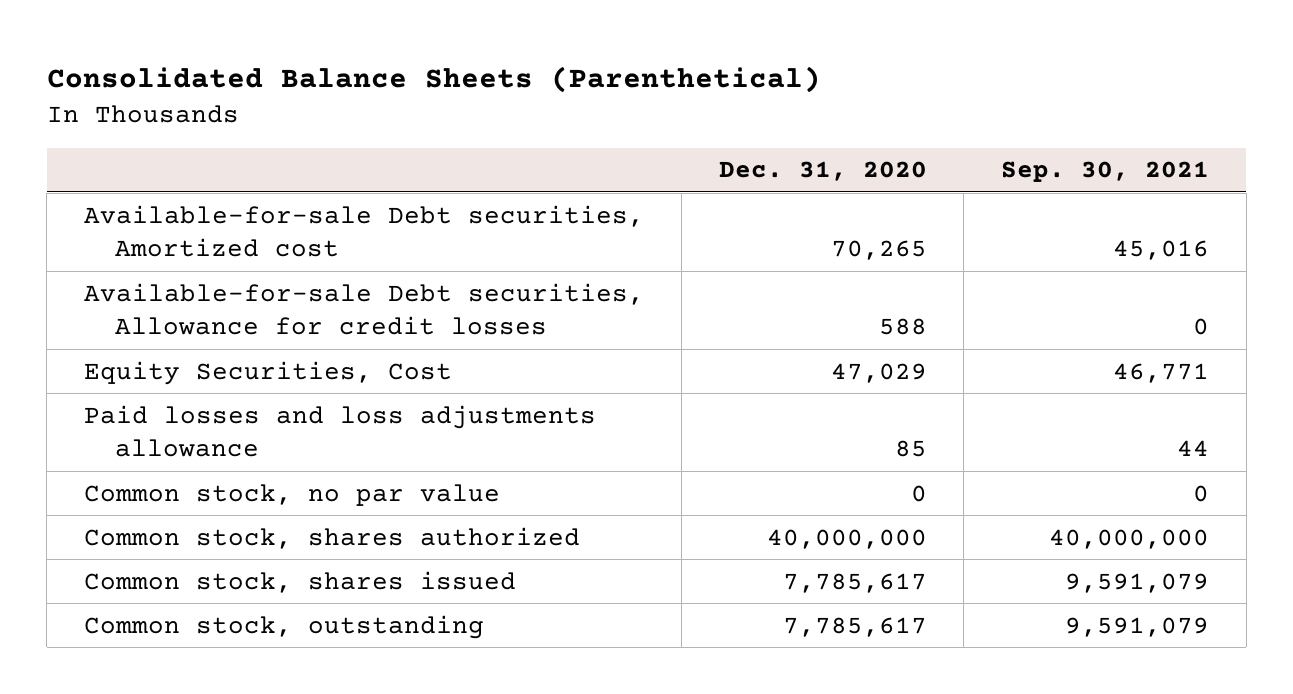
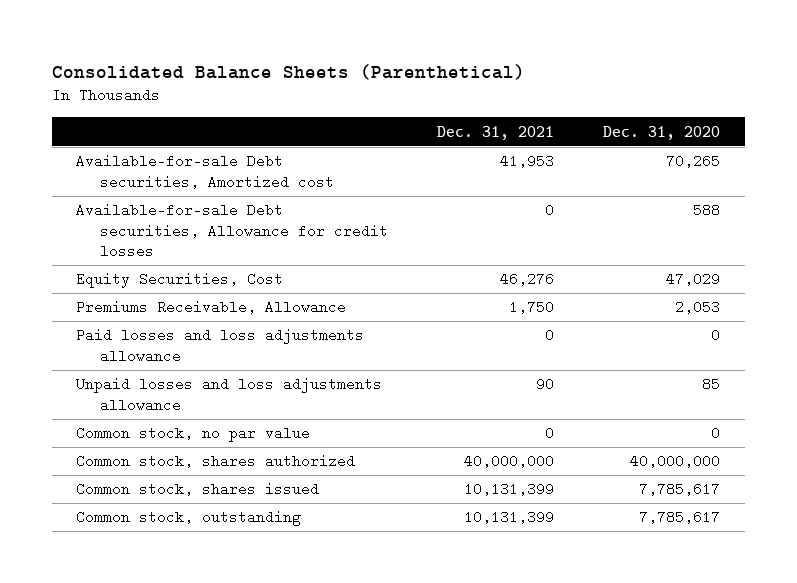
[1001,161,1210,183] Sep. 30, 2021 -> none
none -> [437,125,555,140] Dec. 31, 2021
none -> [76,300,347,315] Premiums Receivable, Allowance
[894,440,927,458] 85 -> [711,328,721,343] 0
none -> [76,377,383,412] Unpaid losses and loss adjustments allowance

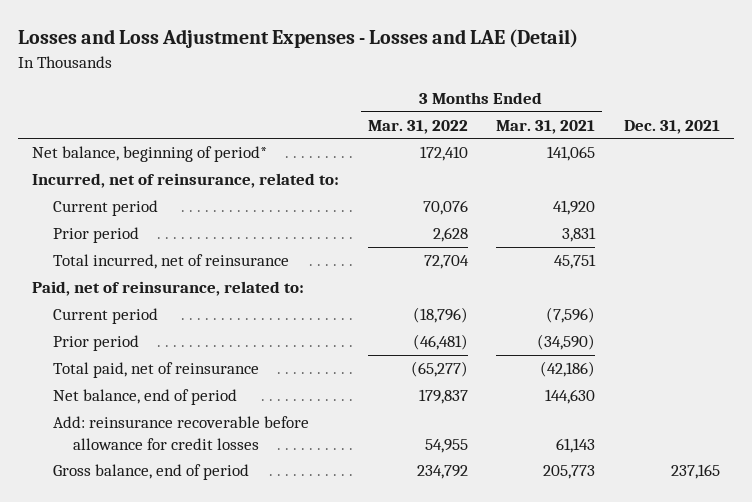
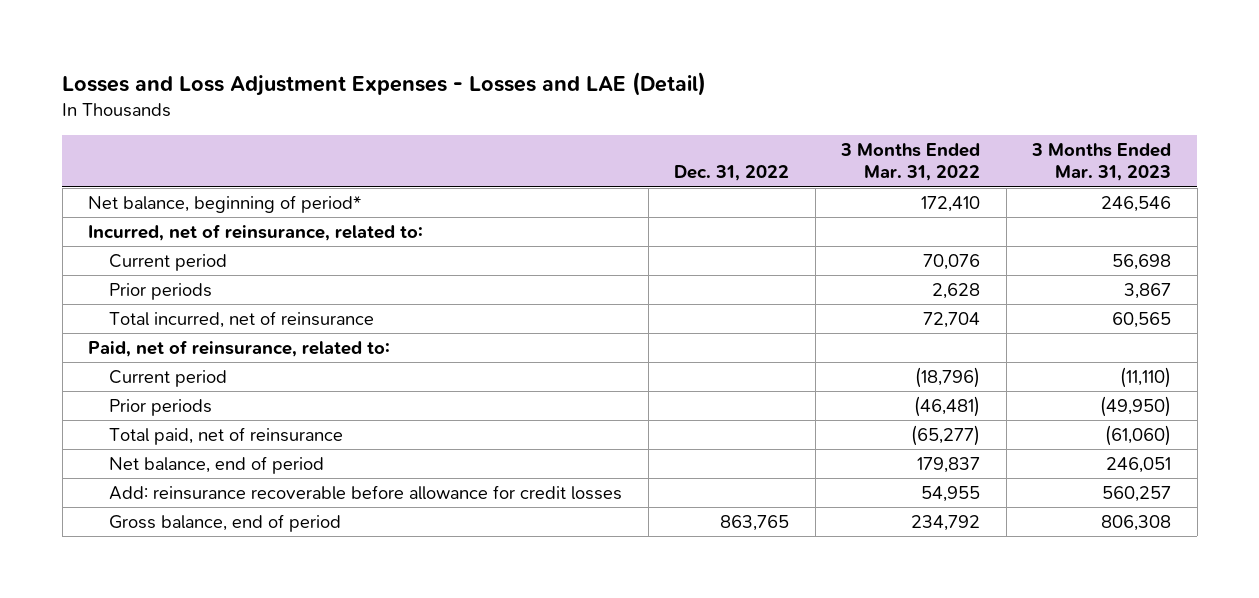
[496,119,596,134] Mar. 31, 2021 -> none
[623,119,720,134] Dec. 31, 2021 -> none
none -> [674,165,790,182] Dec. 31, 2022
none -> [1031,143,1172,182] 3 Months Ended Mar. 31, 2023
[52,227,139,244] Prior period -> [109,282,213,300] Prior periods
[52,335,139,352] Prior period -> [109,398,213,416] Prior periods

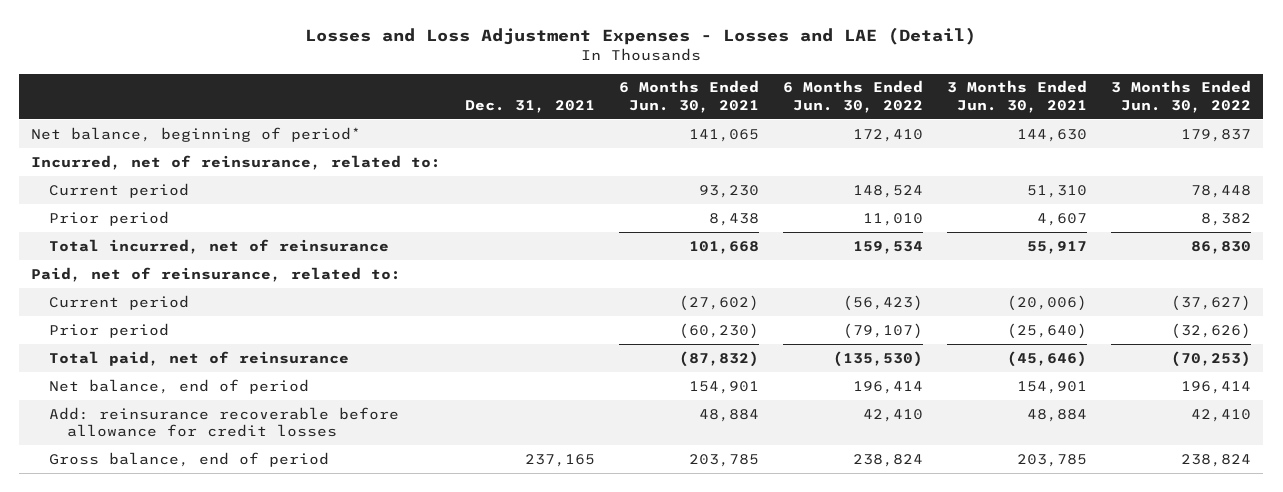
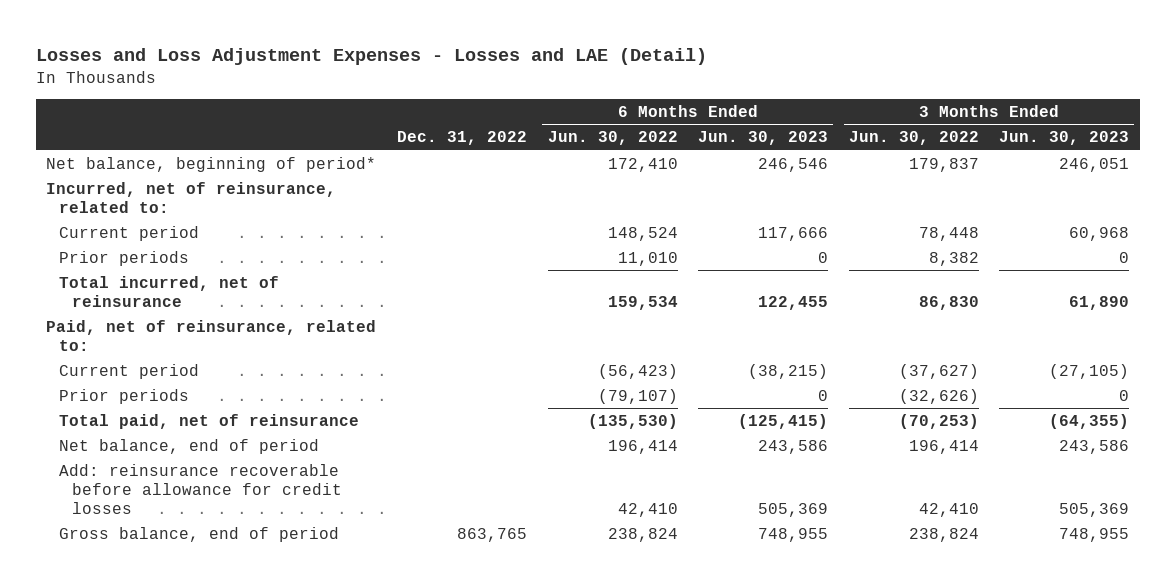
[465,99,596,113] Dec. 31, 2021 -> none
[619,80,760,113] 6 Months Ended Jun. 30, 2021 -> none
[947,80,1088,113] 3 Months Ended Jun. 30, 2021 -> none
none -> [397,131,528,146] Dec. 31, 2022
none -> [698,131,829,146] Jun. 30, 2023
none -> [999,131,1130,146] Jun. 30, 2023
[49,210,170,226] Prior period -> [59,251,190,267] Prior periods
[49,322,170,338] Prior period -> [59,389,190,405] Prior periods

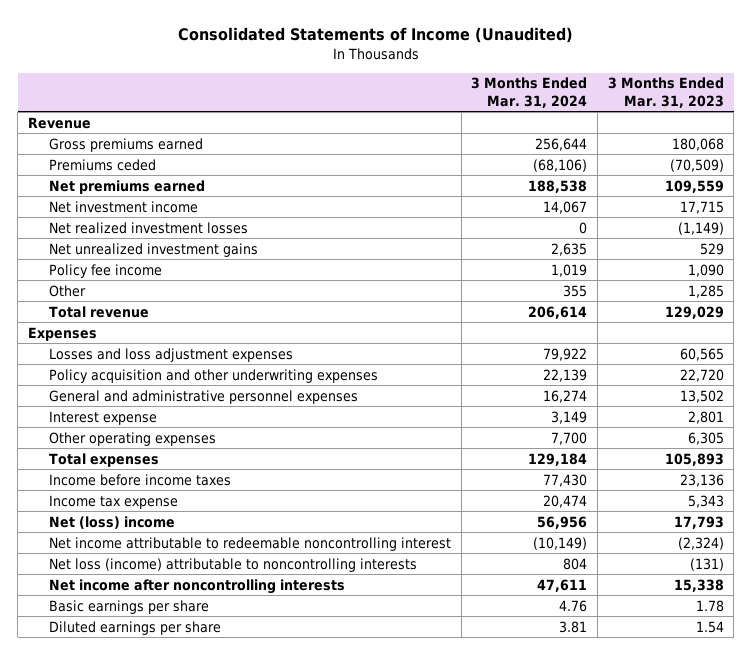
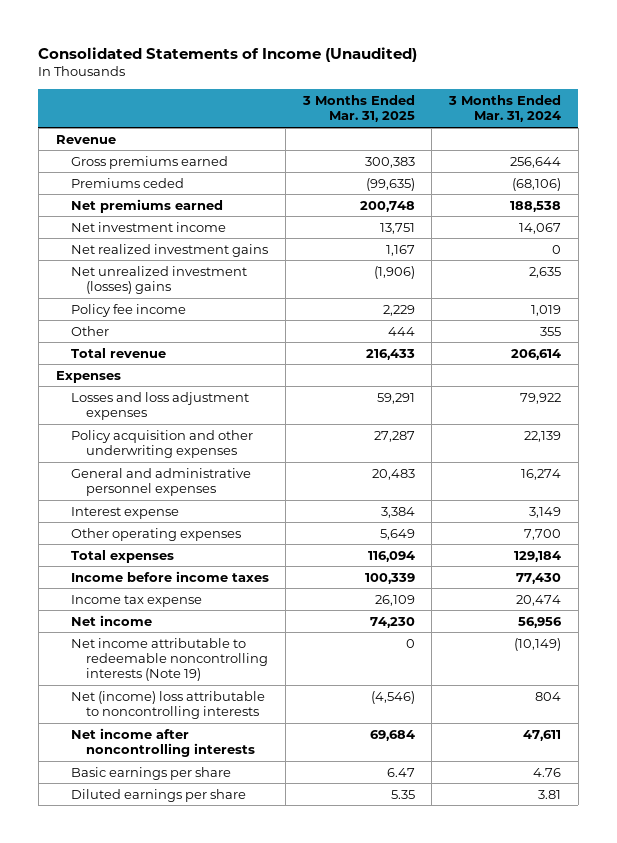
[607,77,724,108] 3 Months Ended Mar. 31, 2023 -> none
none -> [301,95,415,123] 3 Months Ended Mar. 31, 2025
[49,221,249,234] Net realized investment losses -> [70,243,268,257] Net realized investment gains
[49,242,259,257] Net unrealized investment gains -> [70,265,247,295] Net unrealized investment (losses) gains
[49,515,176,529] Net (loss) income -> [70,614,152,626] Net income
[49,536,452,551] Net income attributable to redeemable noncontrolling interest -> [70,637,268,682] Net income attributable to redeemable noncontrolling interests (Note 19)
[49,557,418,572] Net loss (income) attributable to noncontrolling interests -> [70,690,265,720] Net (income) loss attributable to noncontrolling interests

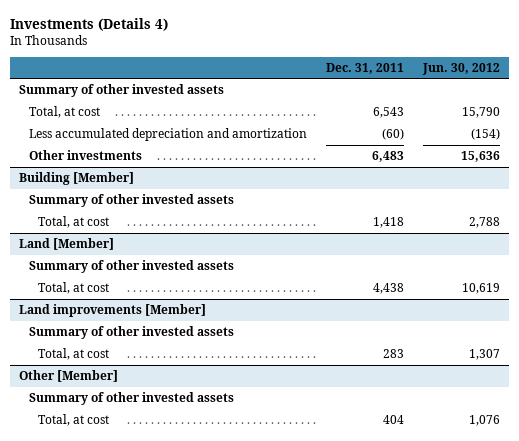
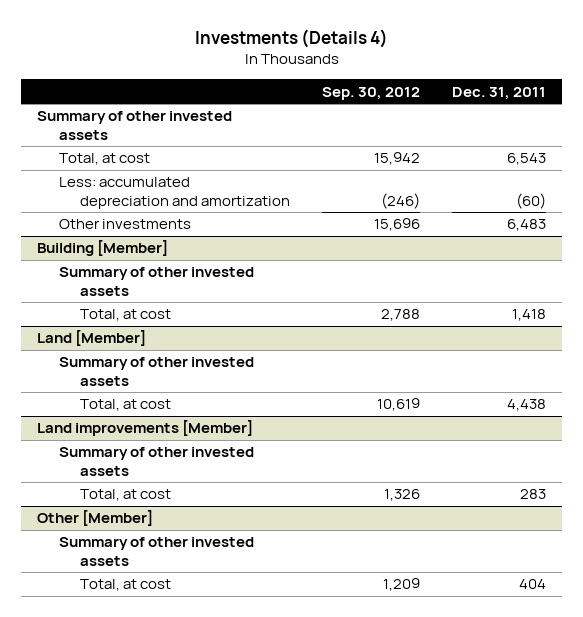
[421,62,500,75] Jun. 30, 2012 -> none
none -> [322,86,421,100] Sep. 30, 2012
[28,128,307,142] Less accumulated depreciation and amortization -> [58,177,291,209] Less: accumulated depreciation and amortization

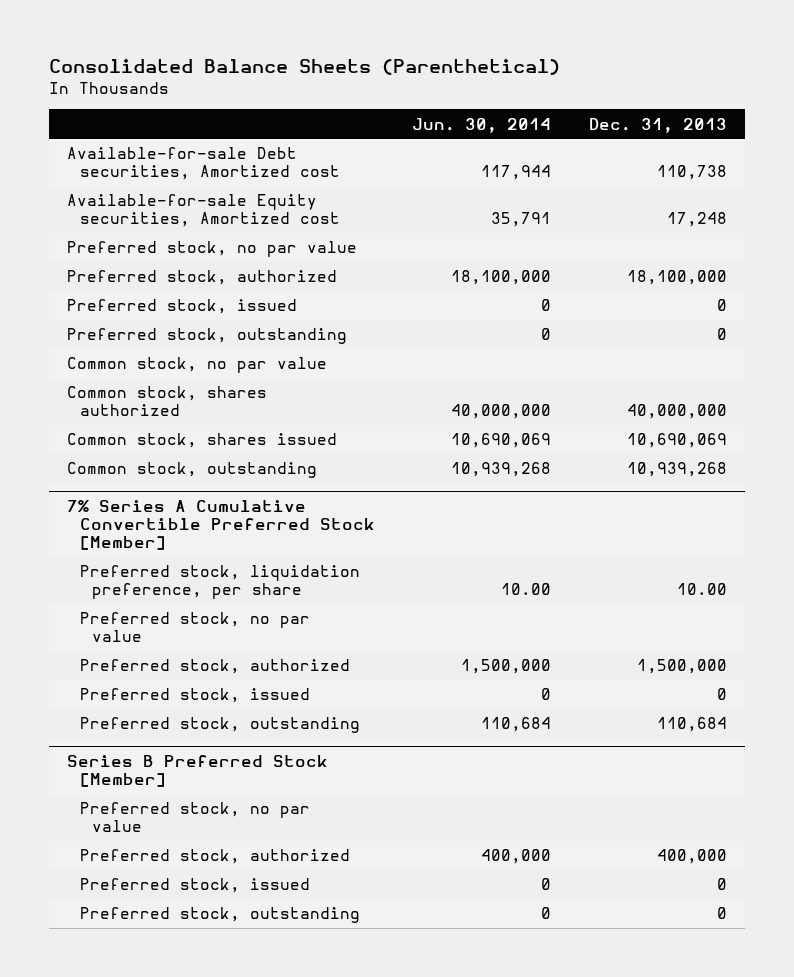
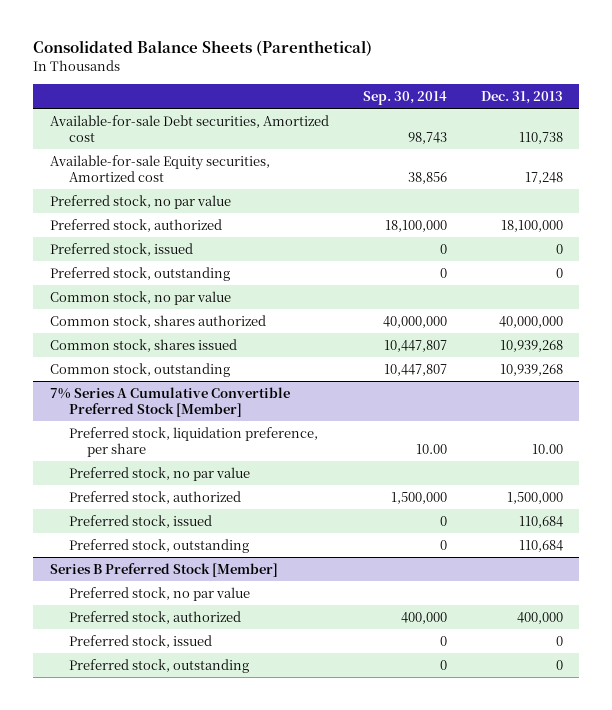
[412,117,552,133] Jun. 30, 2014 -> none
none -> [362,91,447,106] Sep. 30, 2014
[626,433,727,449] 10,690,069 -> [499,339,563,352] 10,939,268
[716,688,727,701] 0 -> [518,515,563,528] 110,684

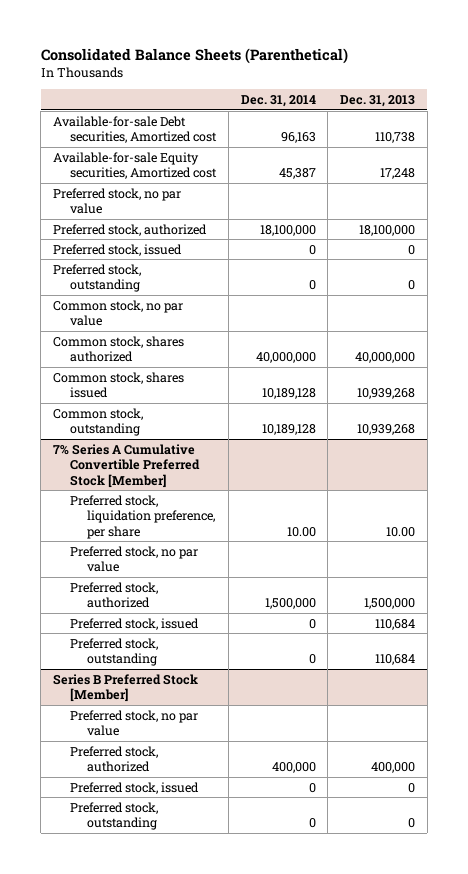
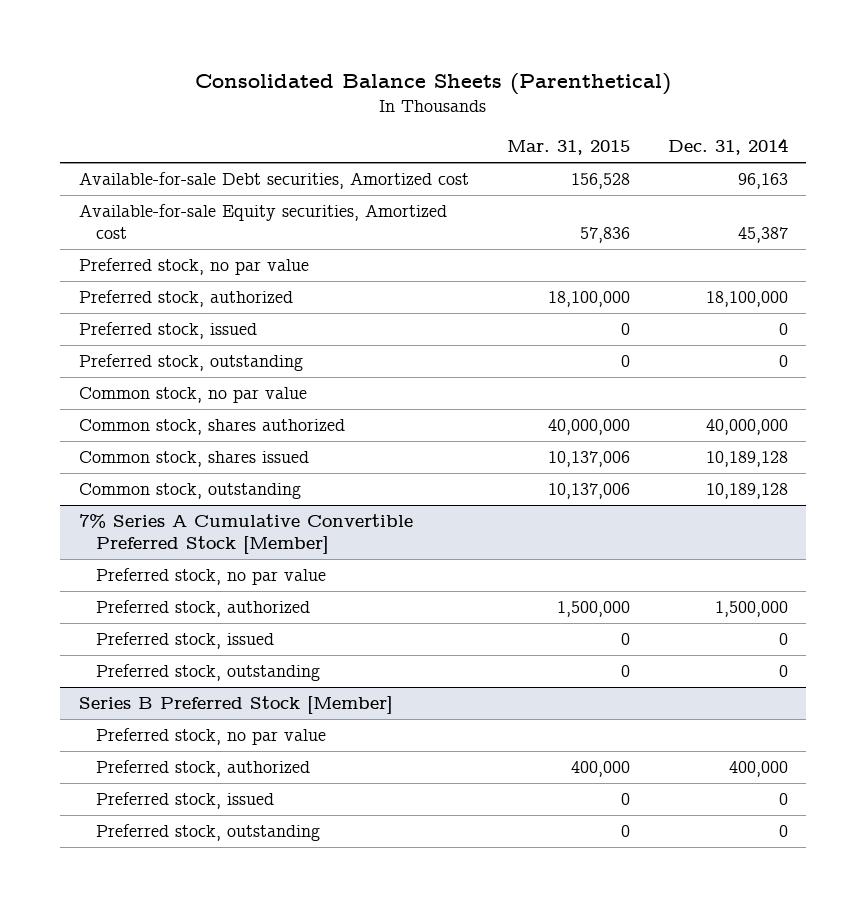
[339,94,415,107] Dec. 31, 2013 -> none
none -> [506,140,630,156] Mar. 31, 2015
[70,494,216,539] Preferred stock, liquidation preference, per share -> none

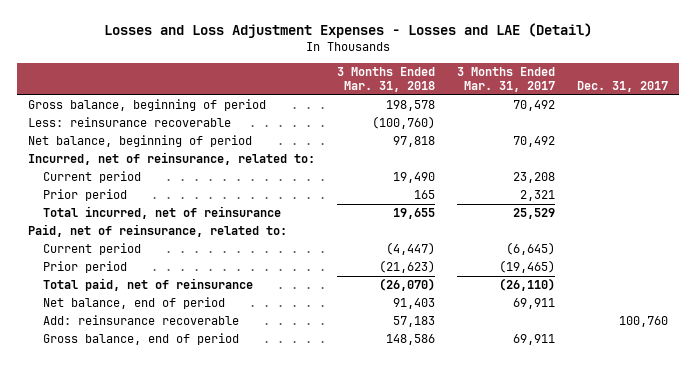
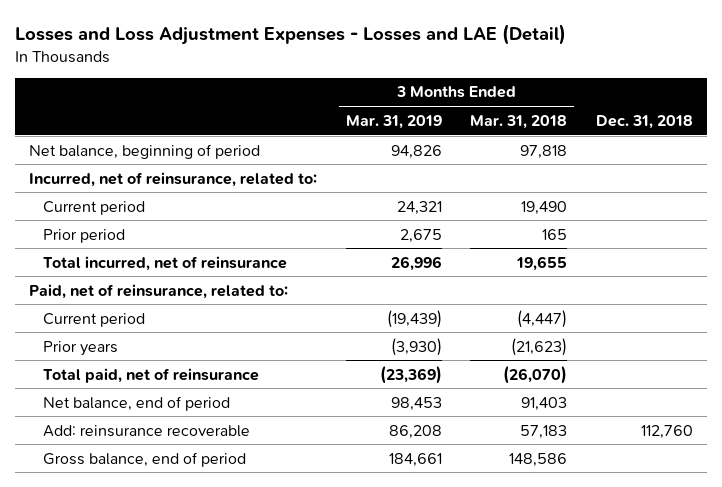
[457,67,556,92] 3 Months Ended Mar. 31, 2017 -> none
[577,80,669,92] Dec. 31, 2017 -> none
none -> [345,114,442,129] Mar. 31, 2019
none -> [595,114,693,129] Dec. 31, 2018
[28,99,267,112] Gross balance, beginning of period -> none
[28,117,232,128] Less: reinsurance recoverable -> none
[43,261,128,274] Prior period -> [43,340,119,356] Prior years

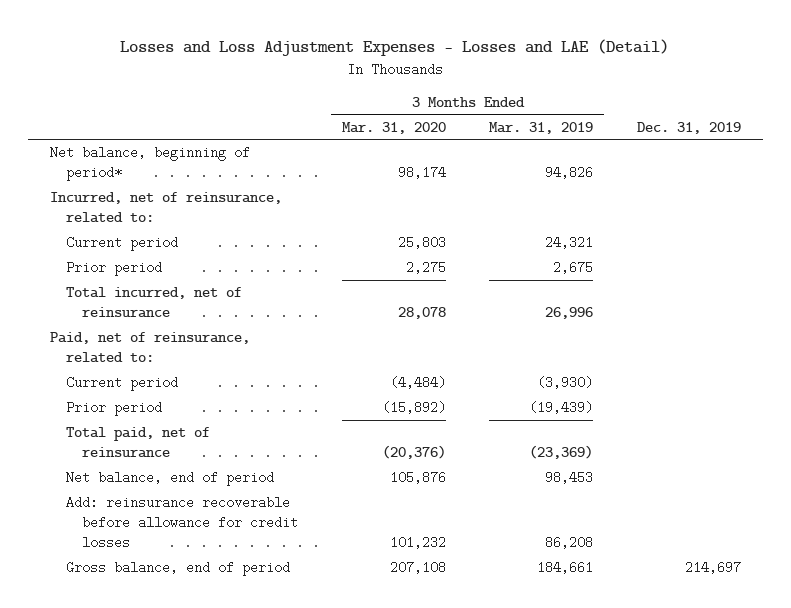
[470,114,568,129] Mar. 31, 2018 -> none
[595,114,693,129] Dec. 31, 2018 -> none
none -> [341,121,446,134] Mar. 31, 2020
none -> [636,121,741,134] Dec. 31, 2019
[29,143,261,159] Net balance, beginning of period -> [49,146,250,182] Net balance, beginning of period*
[386,309,442,328] (19,439) -> [537,376,594,390] (3,930)
[43,340,119,356] Prior years -> [66,401,163,417] Prior period
[390,337,442,356] (3,930) -> [529,401,594,415] (19,439)
[43,424,251,437] Add: reinsurance recoverable -> [66,496,299,550] Add: reinsurance recoverable before allowance for credit losses

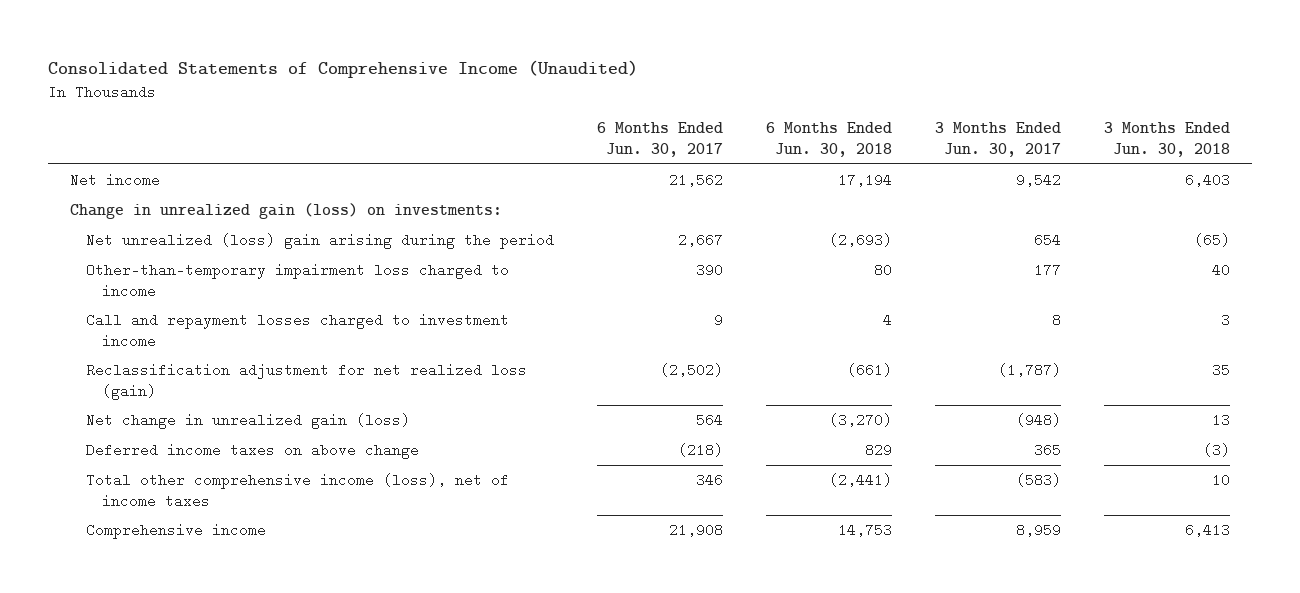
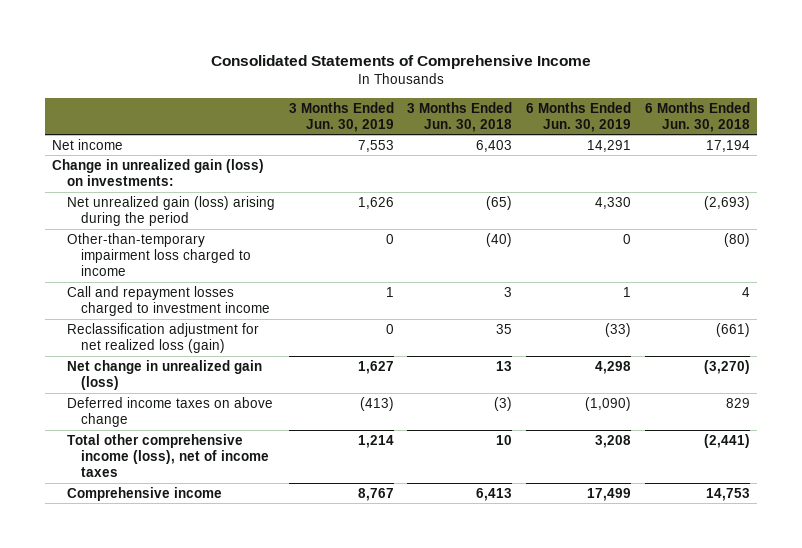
[48,60,639,79] Consolidated Statements of Comprehensive Income (Unaudited) -> [211,54,592,69] Consolidated Statements of Comprehensive Income
[597,122,724,158] 6 Months Ended Jun. 30, 2017 -> none
[935,122,1062,158] 3 Months Ended Jun. 30, 2017 -> none
none -> [288,101,394,132] 3 Months Ended Jun. 30, 2019
none -> [526,101,632,132] 6 Months Ended Jun. 30, 2019
[86,232,555,249] Net unrealized (loss) gain arising during the period -> [66,195,275,227] Net unrealized gain (loss) arising during the period
[874,262,893,277] 80 -> [724,232,751,247] (80)
[1212,262,1231,277] 40 -> [486,232,513,247] (40)

